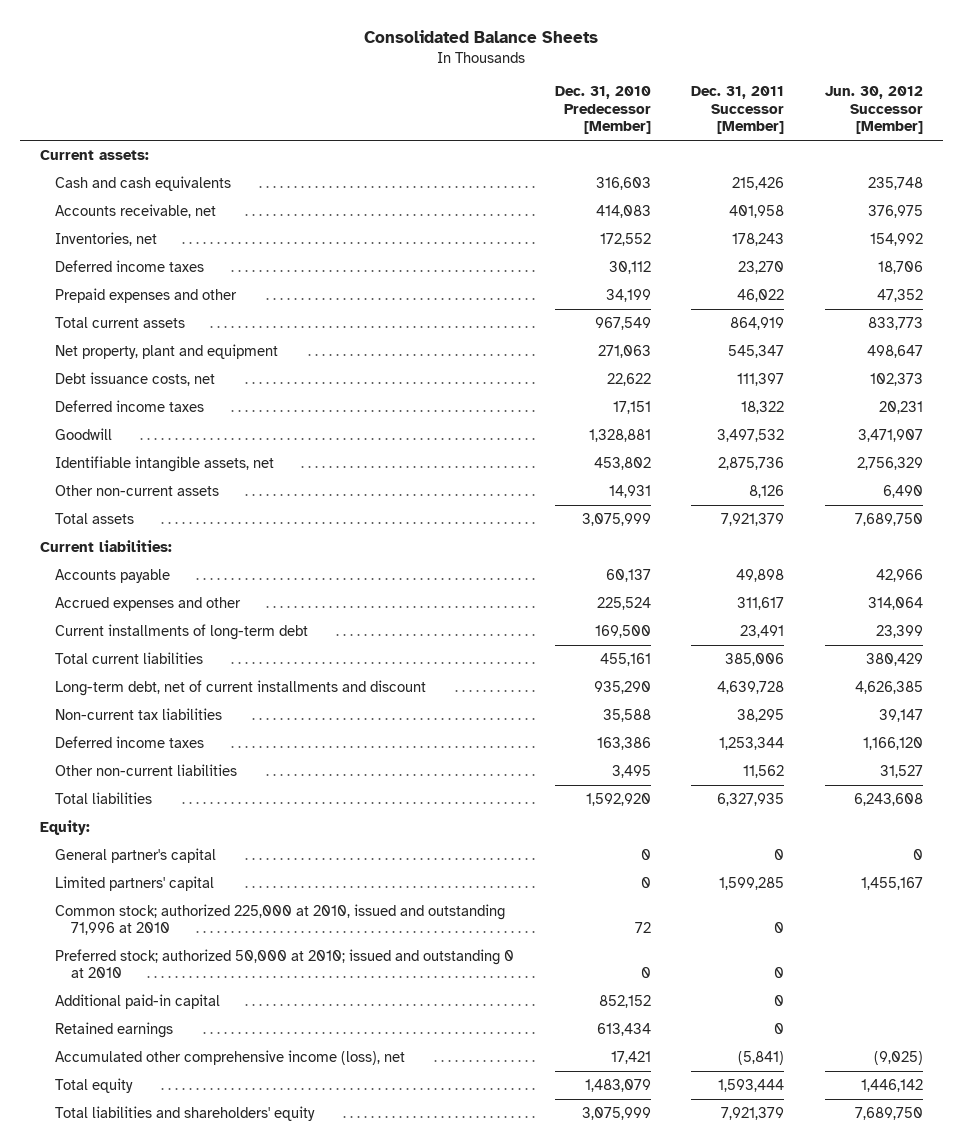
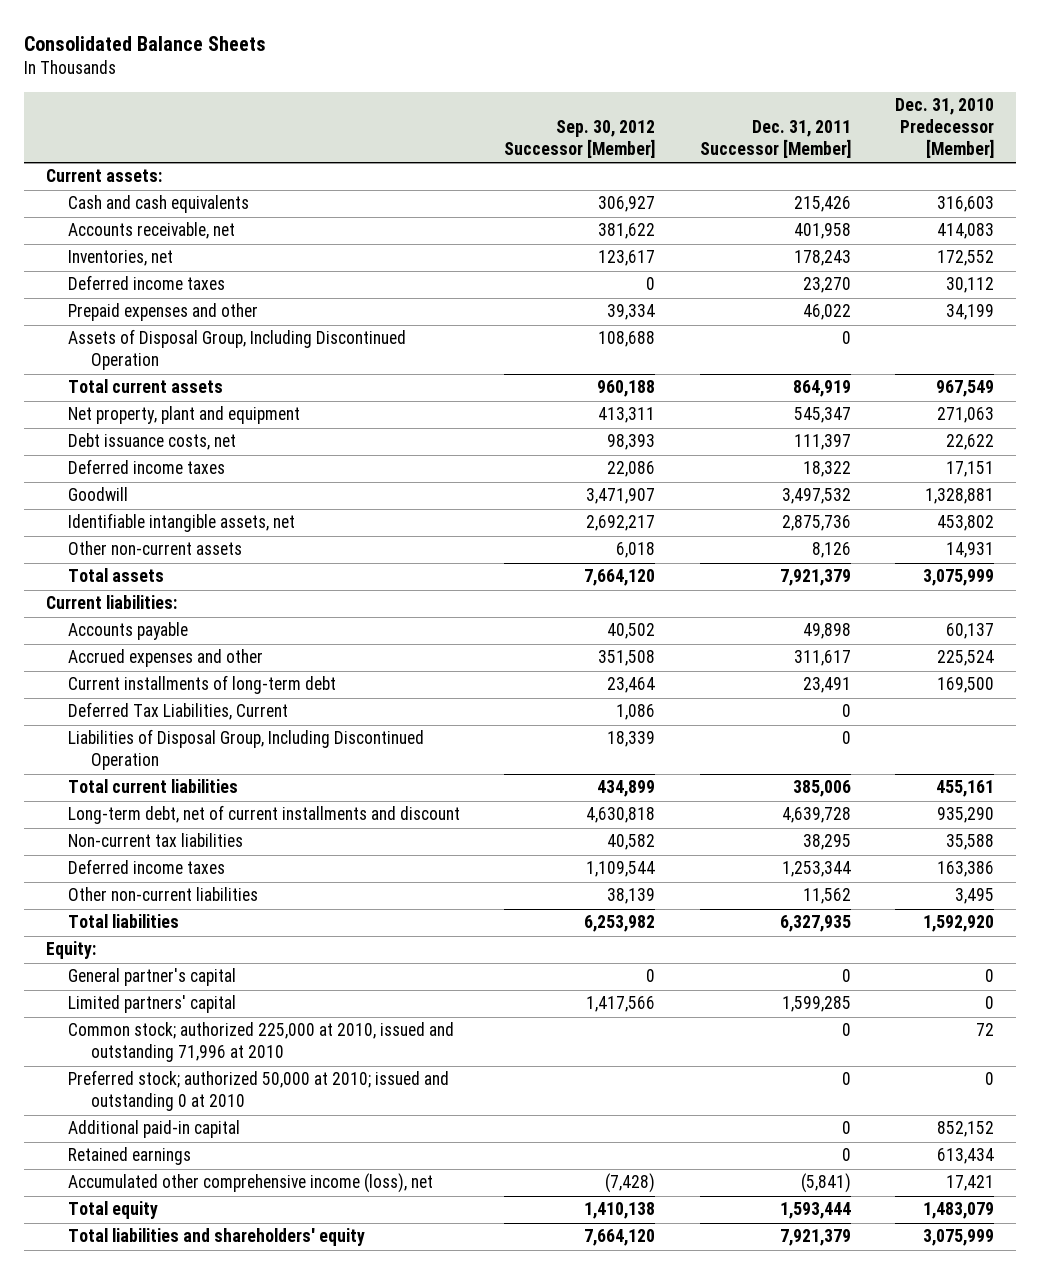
[825,86,924,135] Jun. 30, 2012 Successor [Member] -> none
none -> [504,120,656,159] Sep. 30, 2012 Successor [Member]
none -> [68,329,407,371] Assets of Disposal Group, Including Discontinued Operation
none -> [68,702,289,721] Deferred Tax Liabilities, Current
none -> [68,729,425,771] Liabilities of Disposal Group, Including Discontinued Operation

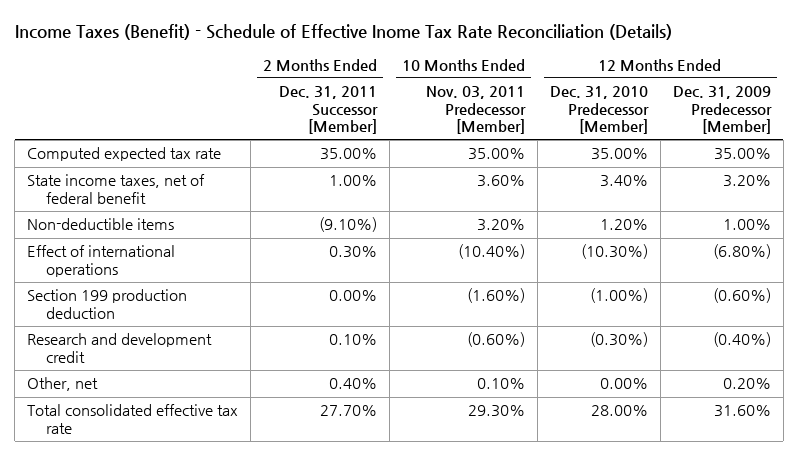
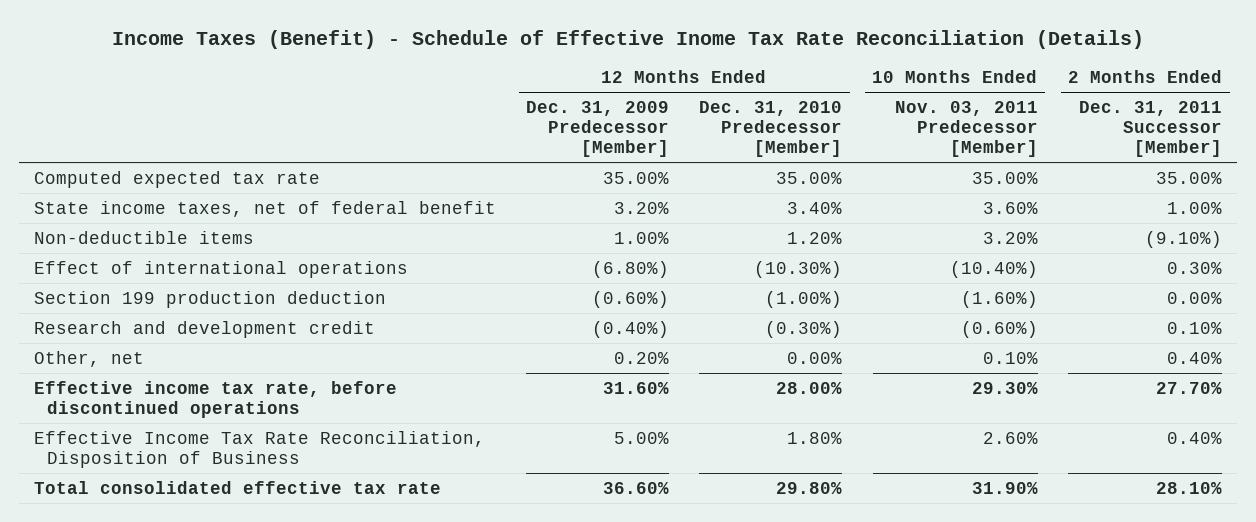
none -> [33,380,397,418] Effective income tax rate, before discontinued operations
none -> [33,430,485,468] Effective Income Tax Rate Reconciliation, Disposition of Business
[320,405,378,417] 27.70% -> [1156,481,1223,494] 28.10%
[468,405,526,418] 29.30% -> [971,481,1038,494] 31.90%
[591,405,649,417] 28.00% -> [776,481,843,494] 29.80%
[713,405,771,418] 31.60% -> [603,481,670,494] 36.60%

